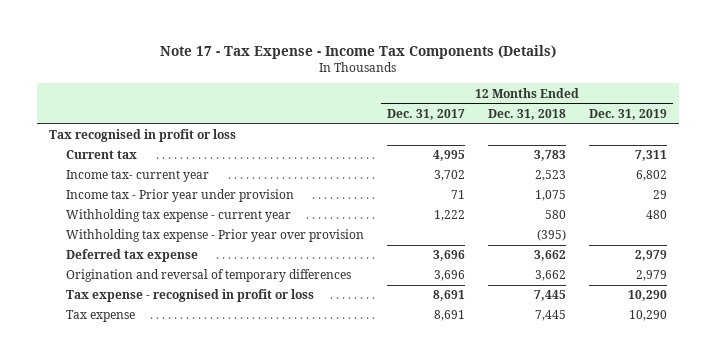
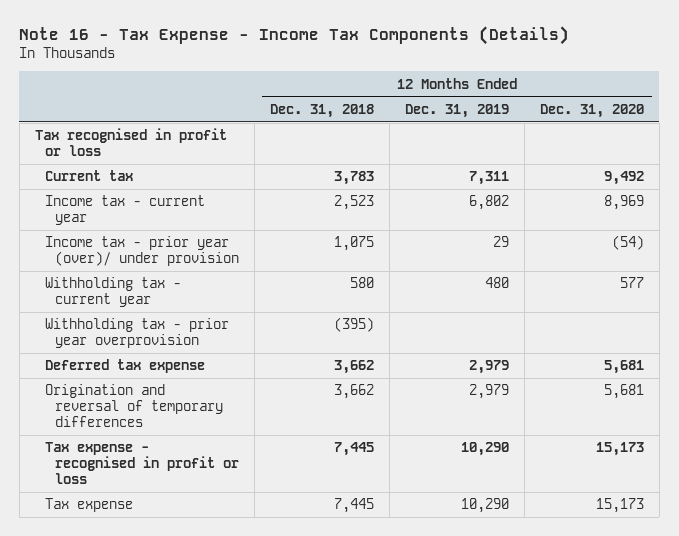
[160,44,557,59] Note 17 - Tax Expense - Income Tax Components (Details) -> [19,26,570,46] Note 16 - Tax Expense - Income Tax Components (Details)
[386,109,465,121] Dec. 31, 2017 -> none
none -> [539,103,644,118] Dec. 31, 2020
[65,170,209,183] Income tax- current year -> [44,195,205,226] Income tax - current year
[65,189,294,203] Income tax - Prior year under provision -> [44,236,239,267] Income tax - prior year (over)/ under provision
[65,209,291,223] Withholding tax expense - current year -> [44,277,181,308] Withholding tax - current year
[65,229,364,243] Withholding tax expense - Prior year over provision -> [44,318,229,349] Withholding tax - prior year overprovision

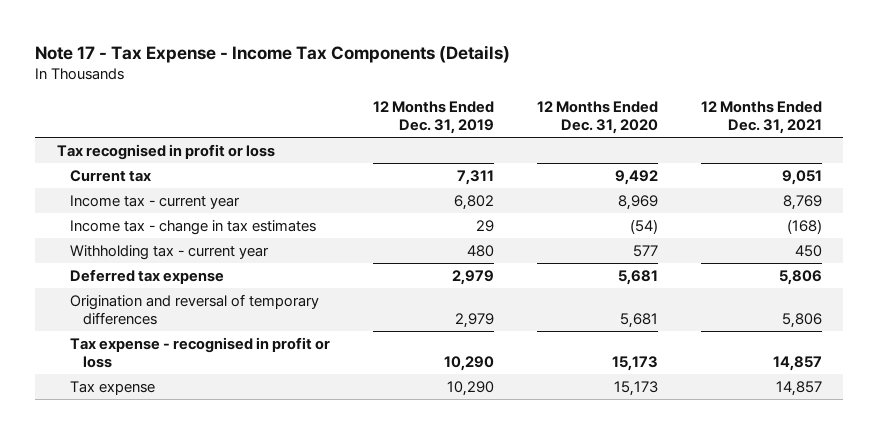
[19,26,570,46] Note 16 - Tax Expense - Income Tax Components (Details) -> [35,44,511,63] Note 17 - Tax Expense - Income Tax Components (Details)
[269,103,374,118] Dec. 31, 2018 -> none
none -> [700,100,822,135] 12 Months Ended Dec. 31, 2021
[44,236,239,267] Income tax - prior year (over)/ under provision -> [69,219,316,235] Income tax - change in tax estimates
[44,318,229,349] Withholding tax - prior year overprovision -> none

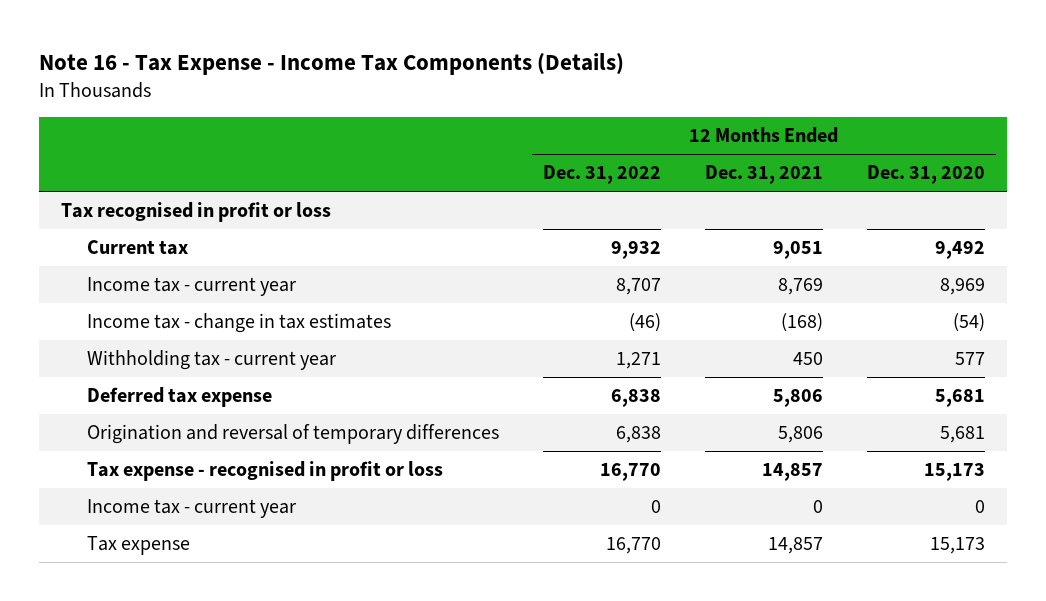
[35,44,511,63] Note 17 - Tax Expense - Income Tax Components (Details) -> [38,52,624,75] Note 16 - Tax Expense - Income Tax Components (Details)
[372,100,494,135] 12 Months Ended Dec. 31, 2019 -> none
none -> [543,165,662,185] Dec. 31, 2022
none -> [86,499,296,519] Income tax - current year

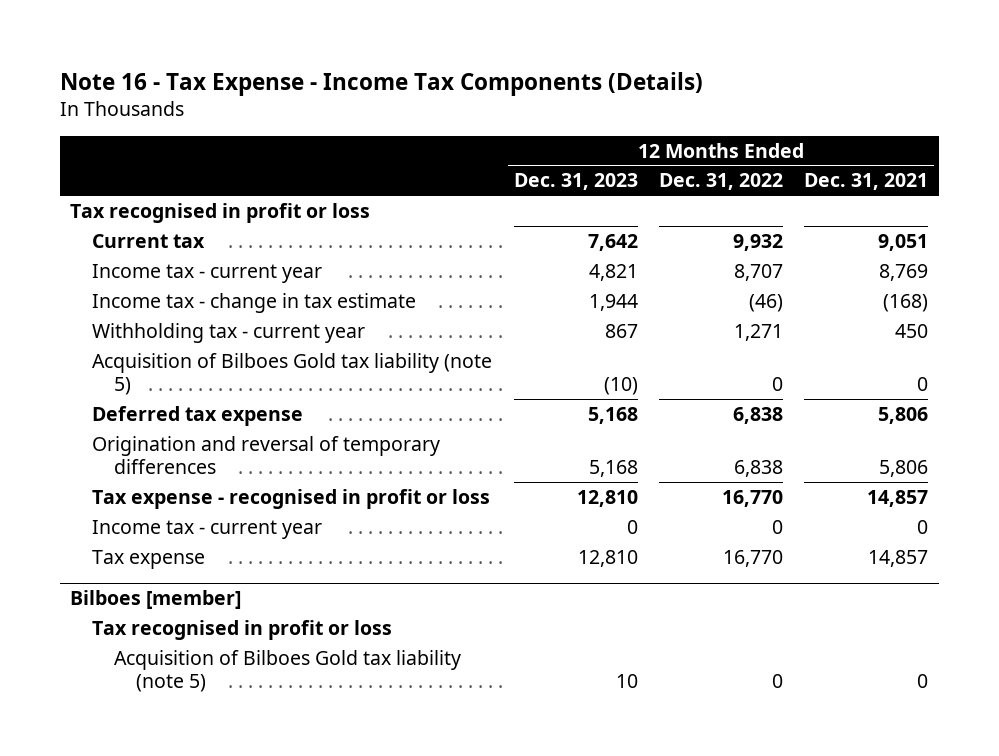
[867,165,986,185] Dec. 31, 2020 -> none
none -> [513,173,638,191] Dec. 31, 2023
[86,313,391,334] Income tax - change in tax estimates -> [92,292,417,313] Income tax - change in tax estimate
none -> [92,352,493,395] Acquisition of Bilboes Gold tax liability (note 5)
none -> [70,590,242,610] Bilboes [member]
none -> [92,619,393,640] Tax recognised in profit or loss
none -> [114,649,462,692] Acquisition of Bilboes Gold tax liability (note 5)

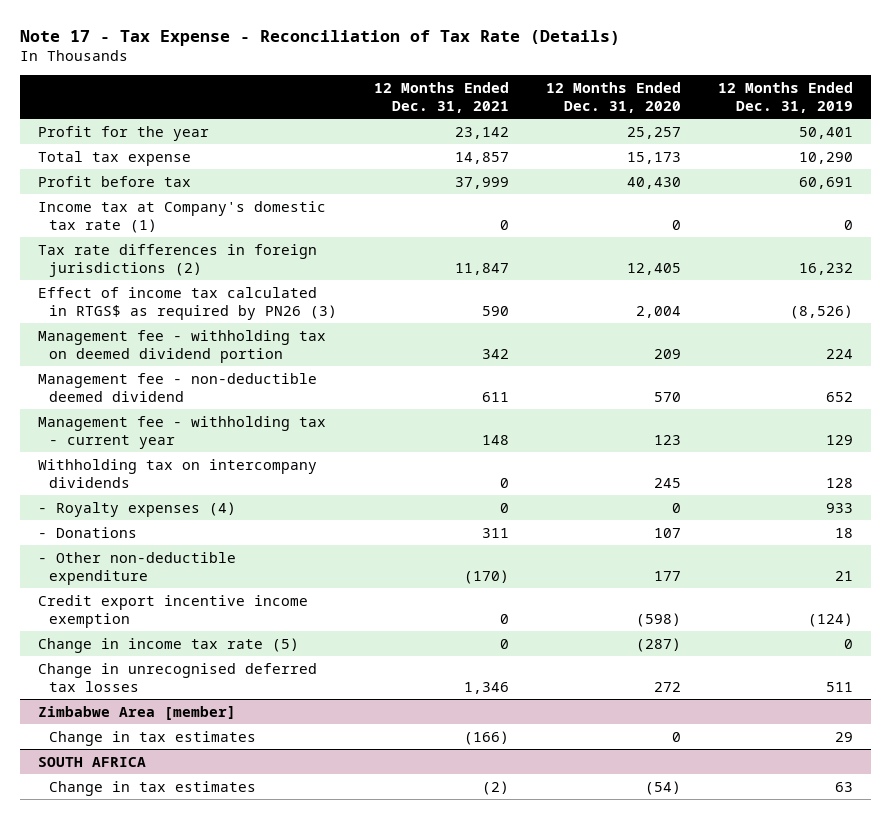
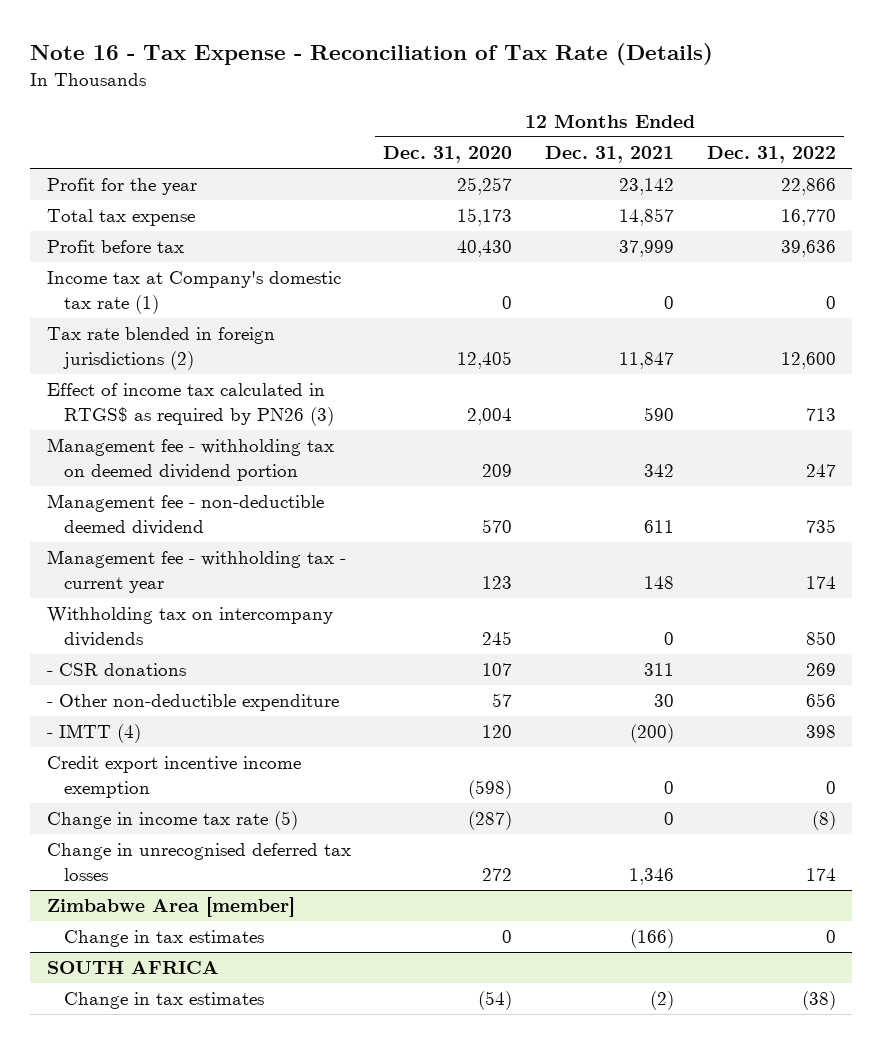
[19,29,620,46] Note 17 - Tax Expense - Reconciliation of Tax Rate (Details) -> [30,43,714,66] Note 16 - Tax Expense - Reconciliation of Tax Rate (Details)
[717,81,853,113] 12 Months Ended Dec. 31, 2019 -> none
none -> [706,146,836,164] Dec. 31, 2022
[37,243,317,277] Tax rate differences in foreign jurisdictions (2) -> [46,327,275,371] Tax rate blended in foreign jurisdictions (2)
[37,501,236,517] - Royalty expenses (4) -> none
[37,526,137,538] - Donations -> [46,663,186,677] - CSR donations
[464,569,510,584] (170) -> [654,694,675,708] 30
[654,570,682,581] 177 -> [492,693,513,708] 57
none -> [46,724,141,744] - IMTT (4)

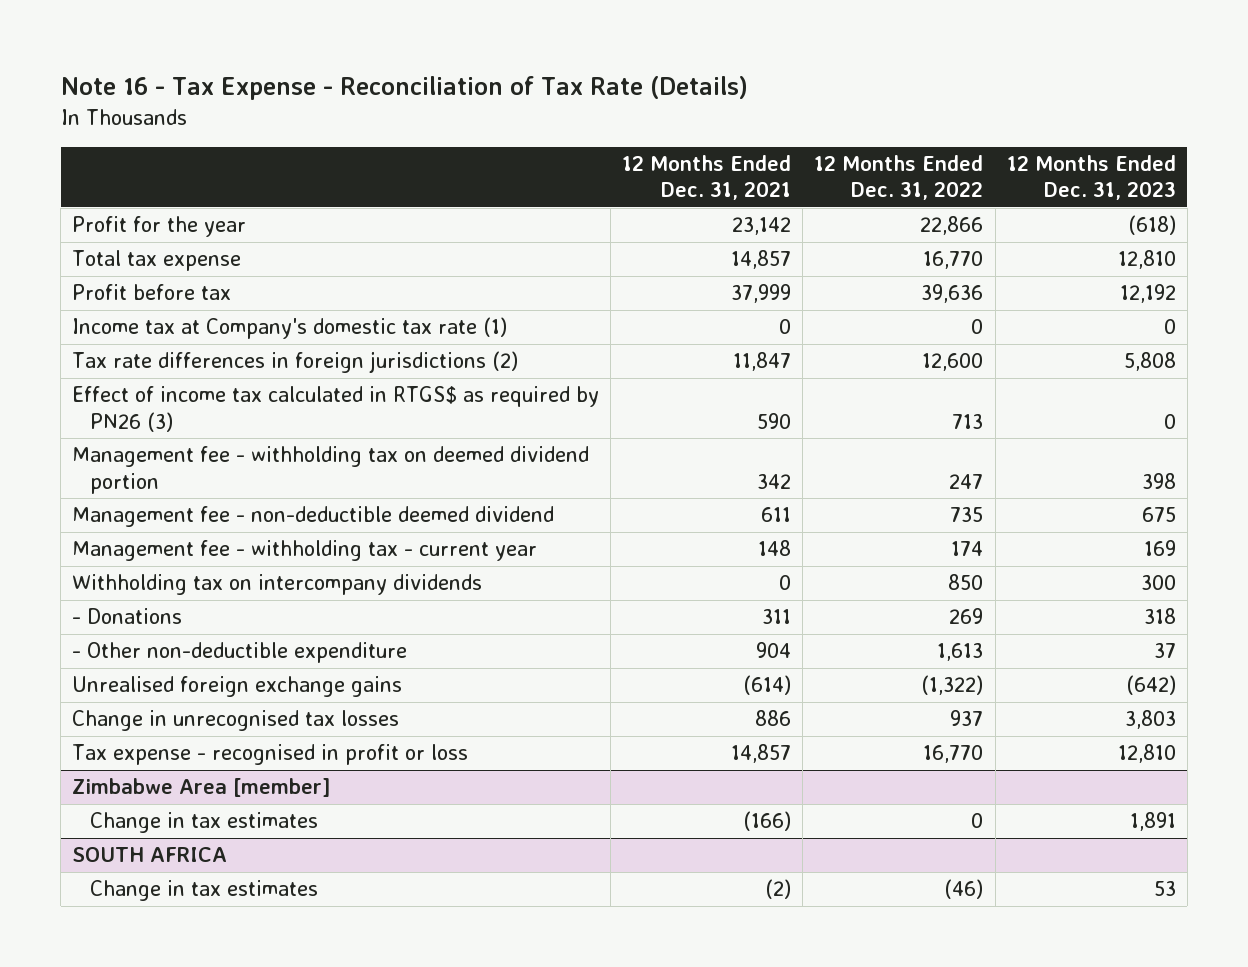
[383,146,513,164] Dec. 31, 2020 -> none
none -> [1006,155,1176,201] 12 Months Ended Dec. 31, 2023
[46,327,275,371] Tax rate blended in foreign jurisdictions (2) -> [72,351,519,374] Tax rate differences in foreign jurisdictions (2)
[46,724,141,744] - IMTT (4) -> none
[46,756,301,799] Credit export incentive income exemption -> none
[46,811,298,831] Change in income tax rate (5) -> none
[46,663,186,677] - CSR donations -> [72,608,183,625] - Donations
[654,694,675,708] 30 -> [756,642,792,659] 904
[805,693,836,708] 656 -> [937,643,984,662] 1,613
none -> [72,676,403,698] Unrealised foreign exchange gains
[46,843,351,882] Change in unrecognised deferred tax losses -> [72,710,400,732] Change in unrecognised tax losses
[629,868,675,886] 1,346 -> [755,710,792,727] 886
[805,868,836,882] 174 -> [950,710,984,727] 937
none -> [72,744,469,766] Tax expense - recognised in profit or loss
[801,991,836,1011] (38) -> [944,879,984,900] (46)

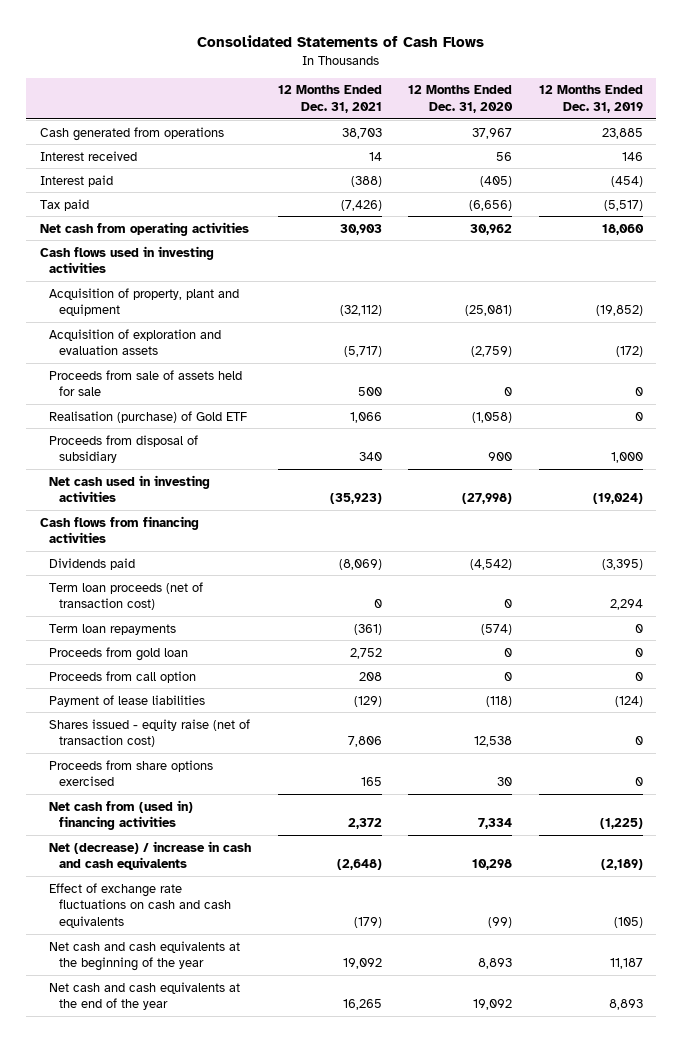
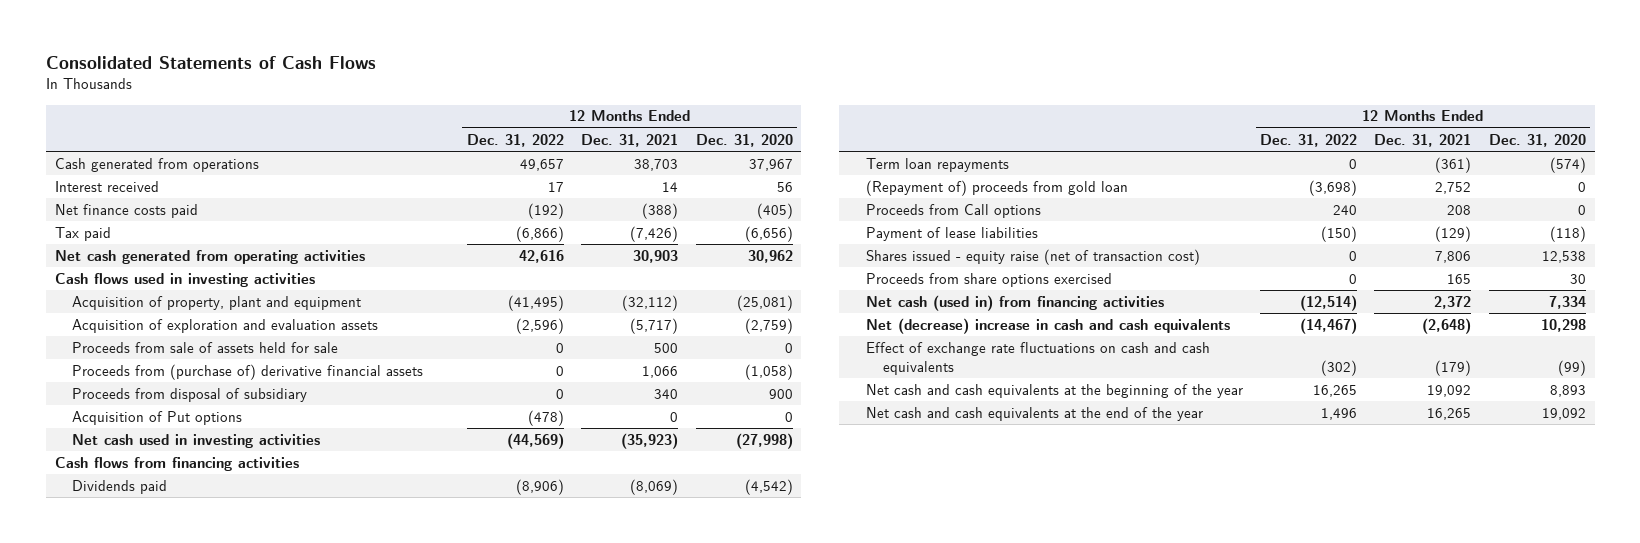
[538,85,643,113] 12 Months Ended Dec. 31, 2019 -> none
none -> [466,133,564,147] Dec. 31, 2022
[39,174,113,187] Interest paid -> [54,203,198,218] Net finance costs paid
[39,221,249,236] Net cash from operating activities -> [54,249,365,264] Net cash generated from operating activities
[49,410,248,423] Realisation (purchase) of Gold ETF -> [72,363,424,380] Proceeds from (purchase of) derivative financial assets
none -> [72,410,243,425] Acquisition of Put options
[49,581,204,611] Term loan proceeds (net of transaction cost) -> none
[49,646,189,661] Proceeds from gold loan -> [865,179,1128,196] (Repayment of) proceeds from gold loan
[49,670,197,683] Proceeds from call option -> [865,203,1041,218] Proceeds from Call options
[49,799,194,831] Net cash from (used in) financing activities -> [865,294,1164,311] Net cash (used in) from financing activities
[49,840,252,871] Net (decrease) / increase in cash and cash equivalents -> [865,317,1230,334] Net (decrease) increase in cash and cash equivalents

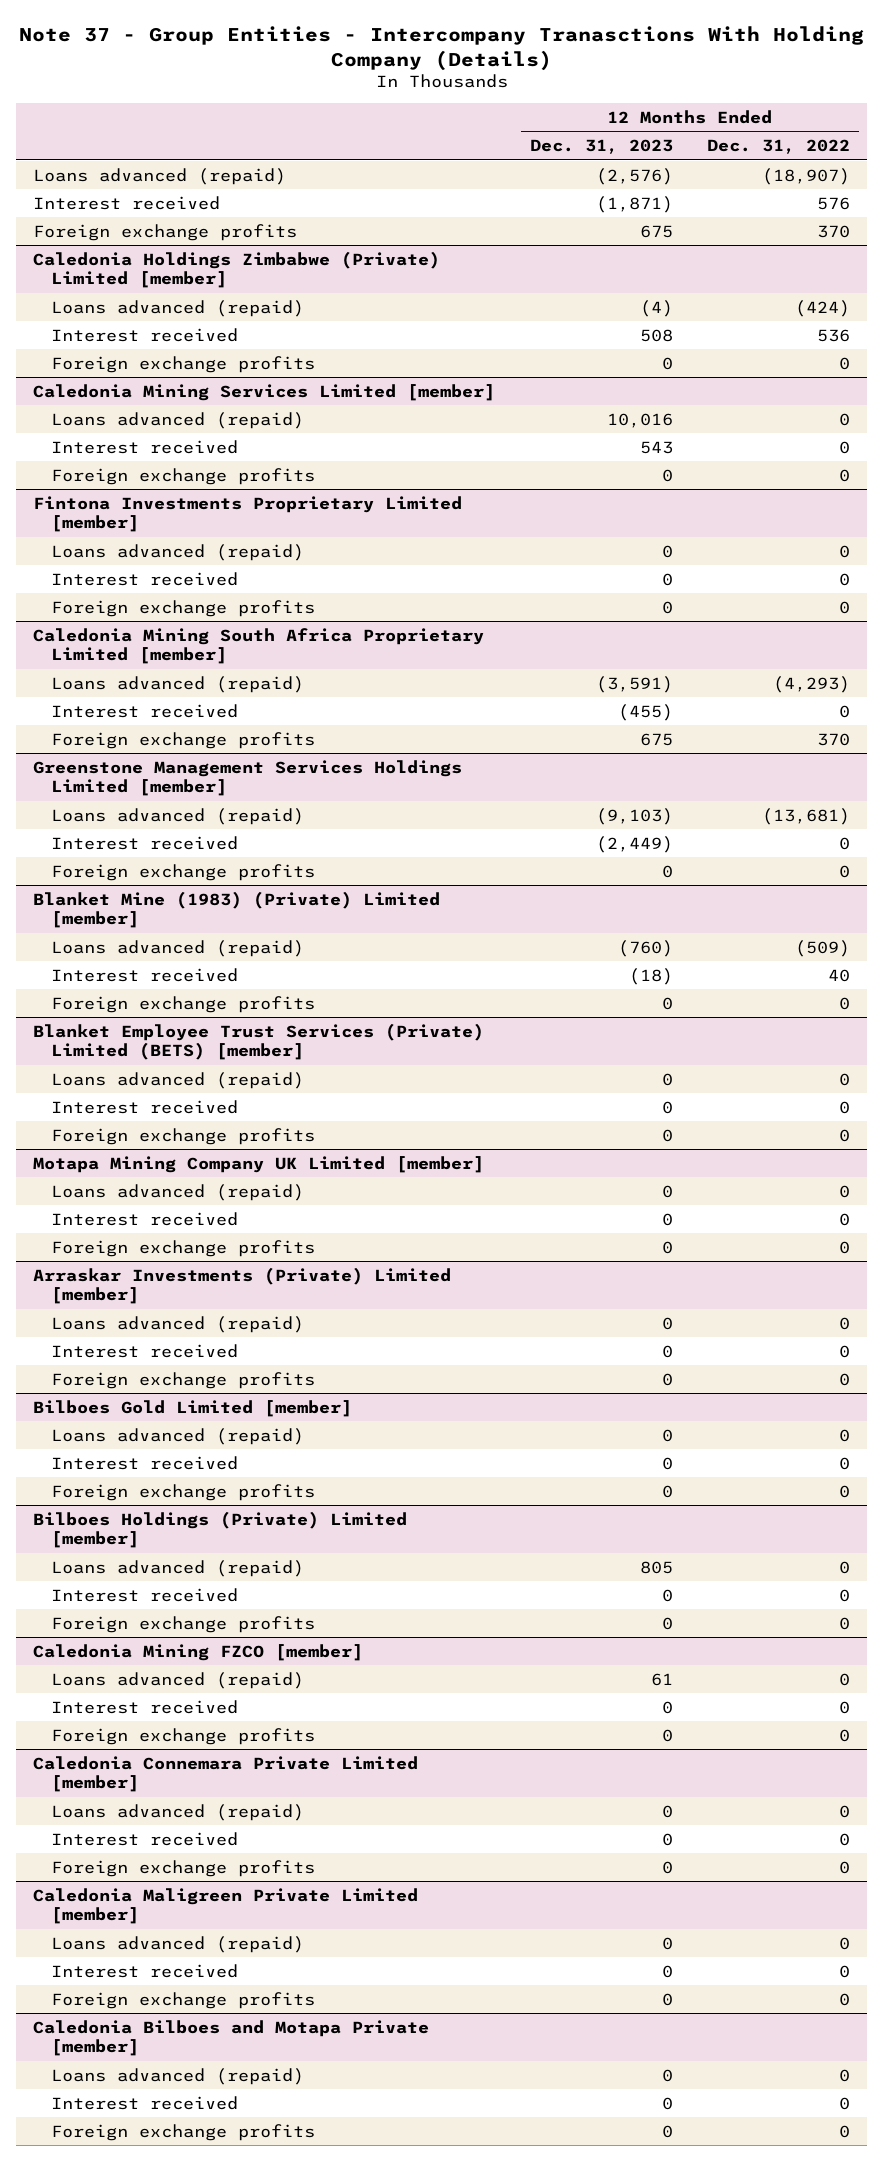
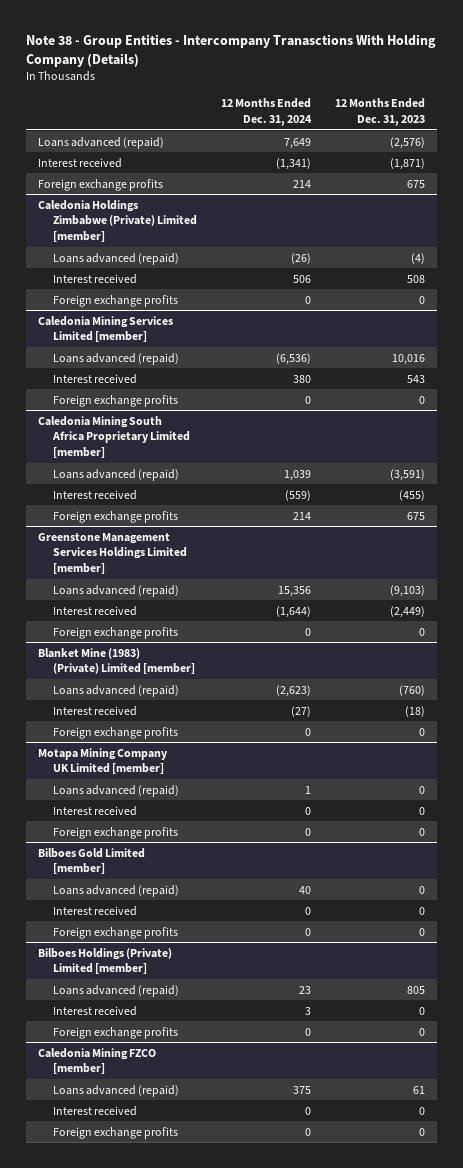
[18,25,864,71] Note 37 - Group Entities - Intercompany Tranasctions With Holding Company (Details) -> [26,34,437,67] Note 38 - Group Entities - Intercompany Tranasctions With Holding Company (Details)
[707,139,851,155] Dec. 31, 2022 -> none
none -> [220,98,312,126] 12 Months Ended Dec. 31, 2024
[33,495,463,533] Fintona Investments Proprietary Limited [member] -> none
[50,543,304,561] Loans advanced (repaid) -> none
[50,571,238,586] Interest received -> none
[50,599,315,617] Foreign exchange profits -> none
[33,1022,485,1061] Blanket Employee Trust Services (Private) Limited (BETS) [member] -> none
[50,1071,304,1089] Loans advanced (repaid) -> none
[50,1099,238,1114] Interest received -> none
[50,1127,315,1145] Foreign exchange profits -> none
[33,1266,452,1305] Arraskar Investments (Private) Limited [member] -> none
[50,1315,304,1333] Loans advanced (repaid) -> none
[50,1343,238,1358] Interest received -> none
[50,1371,315,1389] Foreign exchange profits -> none
[33,1755,419,1793] Caledonia Connemara Private Limited [member] -> none
[50,1803,304,1821] Loans advanced (repaid) -> none
[50,1831,238,1846] Interest received -> none
[50,1859,315,1877] Foreign exchange profits -> none
[33,1887,419,1925] Caledonia Maligreen Private Limited [member] -> none
[50,1935,304,1953] Loans advanced (repaid) -> none
[50,1963,238,1978] Interest received -> none
[50,1991,315,2009] Foreign exchange profits -> none
[33,2019,430,2057] Caledonia Bilboes and Motapa Private [member] -> none
[50,2067,304,2085] Loans advanced (repaid) -> none
[50,2095,238,2110] Interest received -> none
[50,2123,315,2141] Foreign exchange profits -> none

